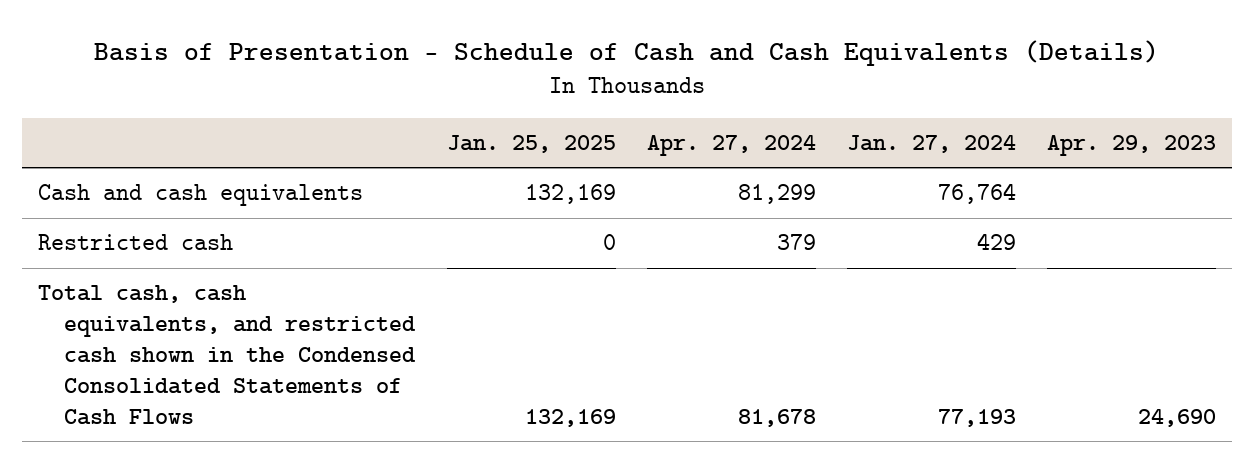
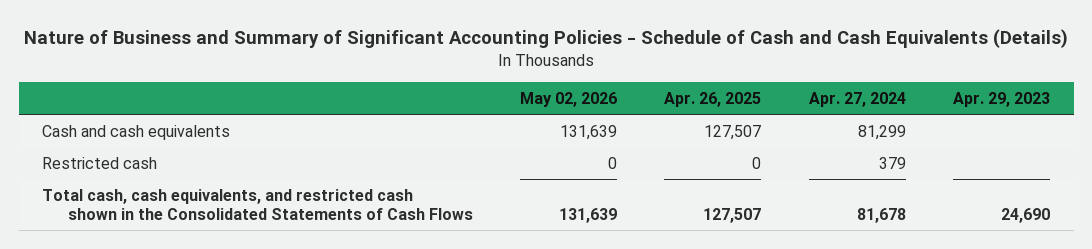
[94,40,1160,67] Basis of Presentation - Schedule of Cash and Cash Equivalents (Details) -> [24,28,1069,48] Nature of Business and Summary of Significant Accounting Policies - Schedule of Cash and Cash Equivalents (Details)
[446,135,616,154] Jan. 25, 2025 -> none
[847,135,1017,154] Jan. 27, 2024 -> none
none -> [519,91,617,107] May 02, 2026
none -> [664,91,762,107] Apr. 26, 2025
[38,285,417,425] Total cash, cash equivalents, and restricted cash shown in the Condensed Consolidated Statements of Cash Flows -> [42,188,473,221] Total cash, cash equivalents, and restricted cash shown in the Consolidated Statements of Cash Flows

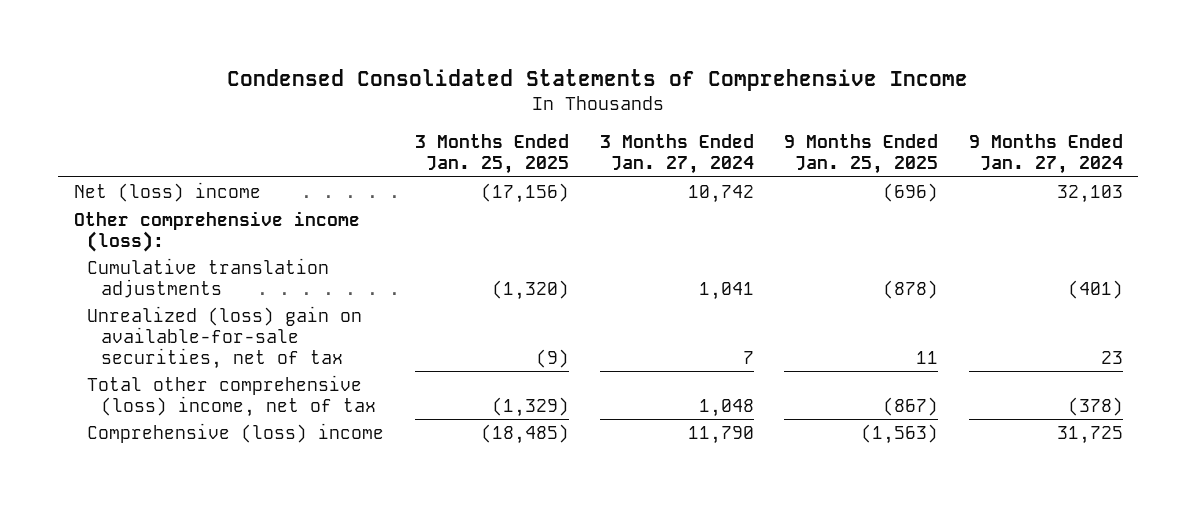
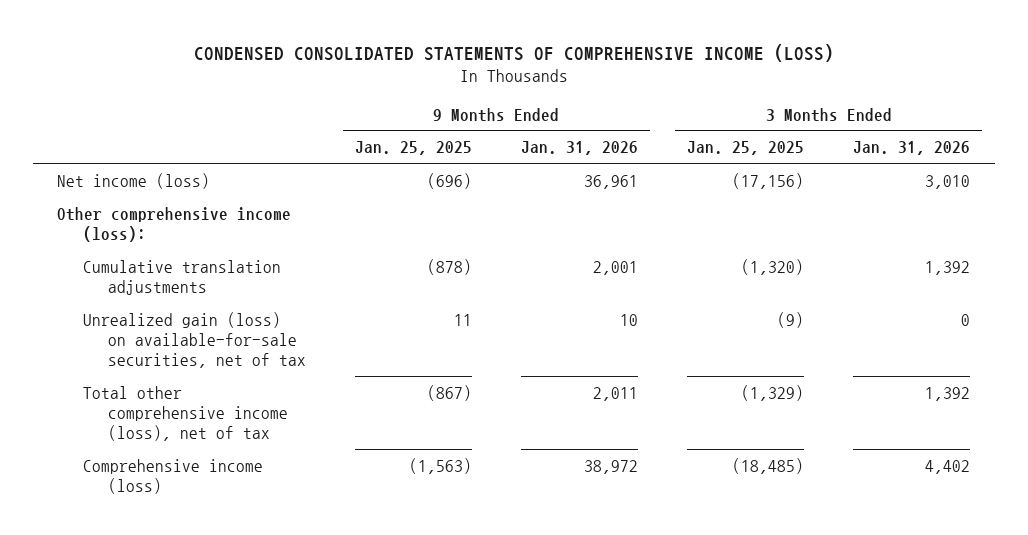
[227,69,969,92] Condensed Consolidated Statements of Comprehensive Income -> [193,43,834,62] CONDENSED CONSOLIDATED STATEMENTS OF COMPREHENSIVE INCOME (LOSS)
[599,134,754,174] 3 Months Ended Jan. 27, 2024 -> none
[968,134,1123,174] 9 Months Ended Jan. 27, 2024 -> none
none -> [520,141,638,156] Jan. 31, 2026
none -> [853,141,971,156] Jan. 31, 2026
[73,182,261,203] Net (loss) income -> [57,172,211,189] Net income (loss)
[87,306,363,369] Unrealized (loss) gain on available-for-sale securities, net of tax -> [82,311,306,368] Unrealized gain (loss) on available-for-sale securities, net of tax
[87,375,377,417] Total other comprehensive (loss) income, net of tax -> [82,385,288,441] Total other comprehensive income (loss), net of tax
[87,423,385,444] Comprehensive (loss) income -> [82,458,263,494] Comprehensive income (loss)

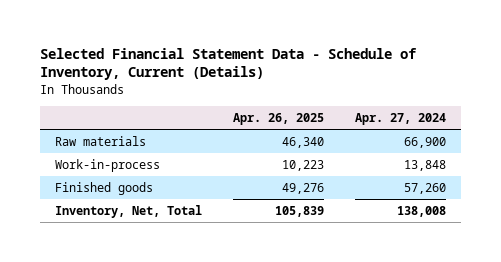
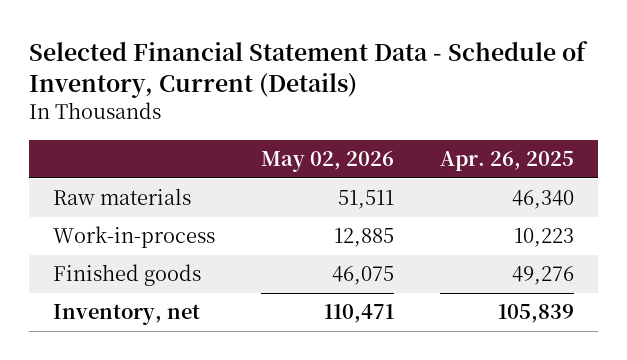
[354,113,446,126] Apr. 27, 2024 -> none
none -> [261,150,395,172] May 02, 2026
[55,204,203,218] Inventory, Net, Total -> [52,304,200,326] Inventory, net

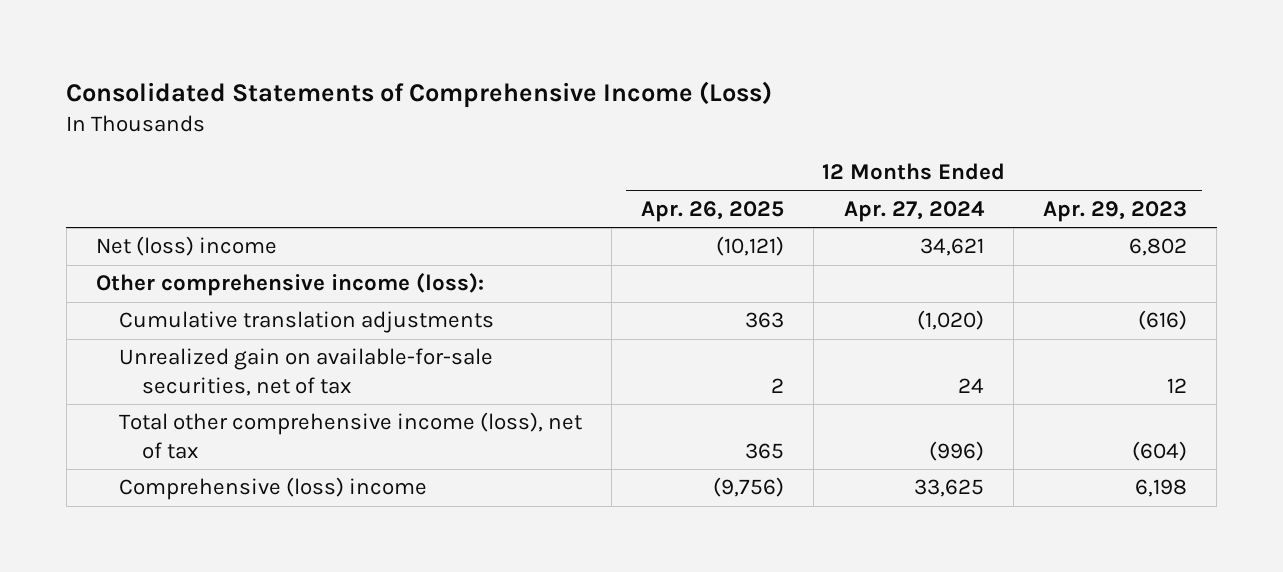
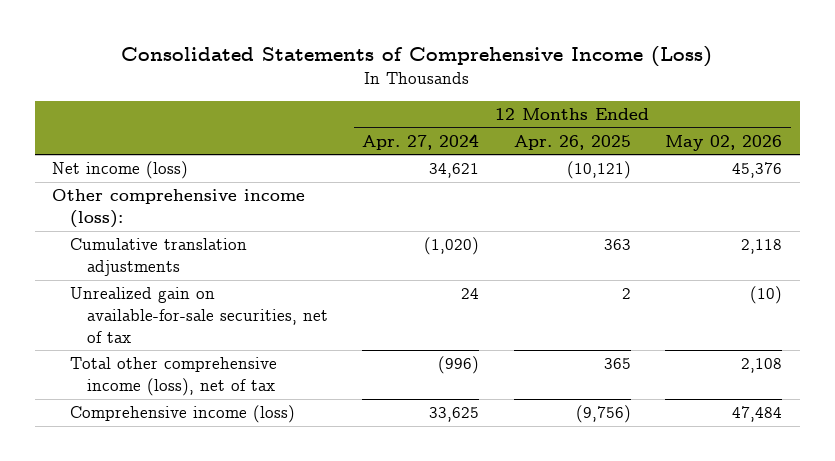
[1042,200,1187,222] Apr. 29, 2023 -> none
none -> [665,134,783,151] May 02, 2026
[96,236,278,257] Net (loss) income -> [52,161,189,180] Net income (loss)
[118,477,427,501] Comprehensive (loss) income -> [69,405,295,424] Comprehensive income (loss)

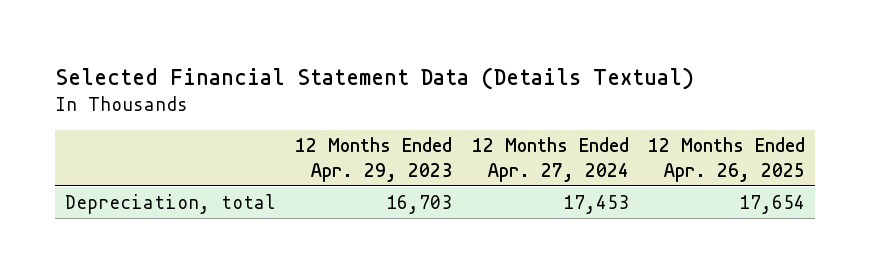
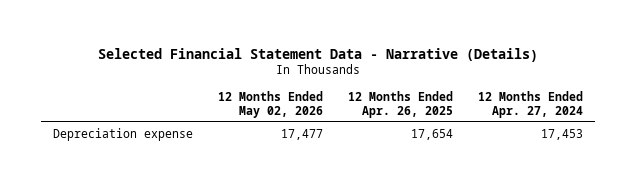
[55,66,695,90] Selected Financial Statement Data (Details Textual) -> [98,47,539,62] Selected Financial Statement Data - Narrative (Details)
[295,137,453,182] 12 Months Ended Apr. 29, 2023 -> none
none -> [218,91,324,118] 12 Months Ended May 02, 2026
[64,194,276,215] Depreciation, total -> [53,128,194,142] Depreciation expense

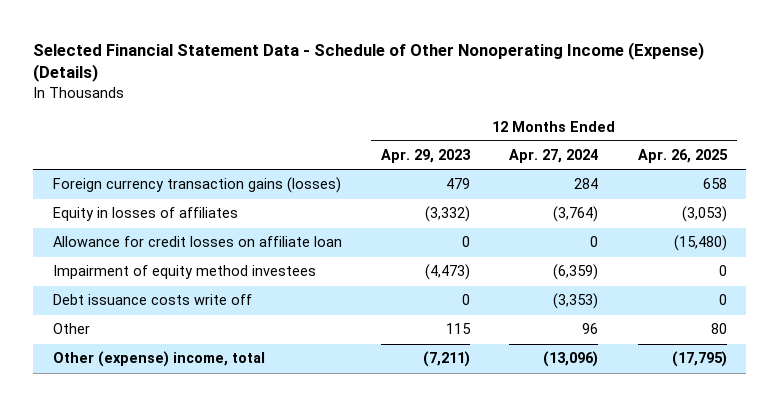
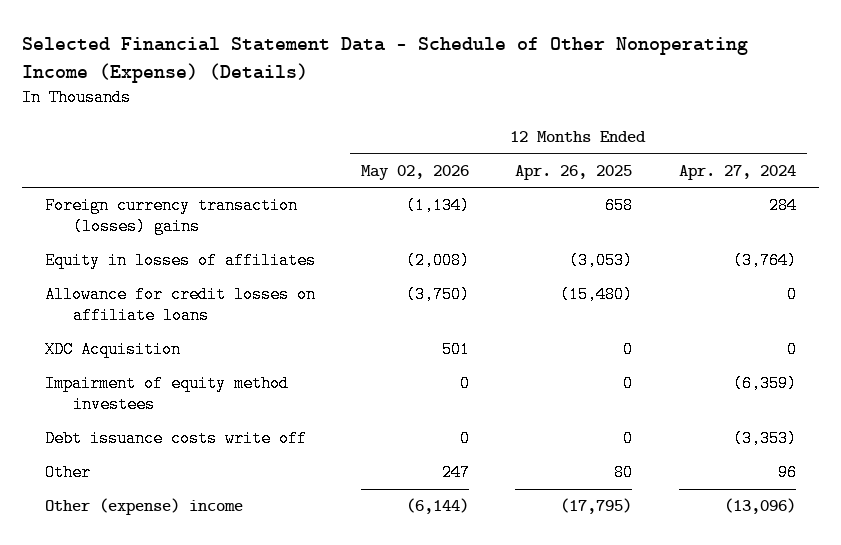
[381,149,472,164] Apr. 29, 2023 -> none
none -> [361,164,470,180] May 02, 2026
[52,177,341,194] Foreign currency transaction gains (losses) -> [44,197,298,236] Foreign currency transaction (losses) gains
[52,236,342,248] Allowance for credit losses on affiliate loan -> [44,286,316,325] Allowance for credit losses on affiliate loans
none -> [44,341,181,359] XDC Acquisition
[52,351,265,368] Other (expense) income, total -> [44,498,243,516] Other (expense) income

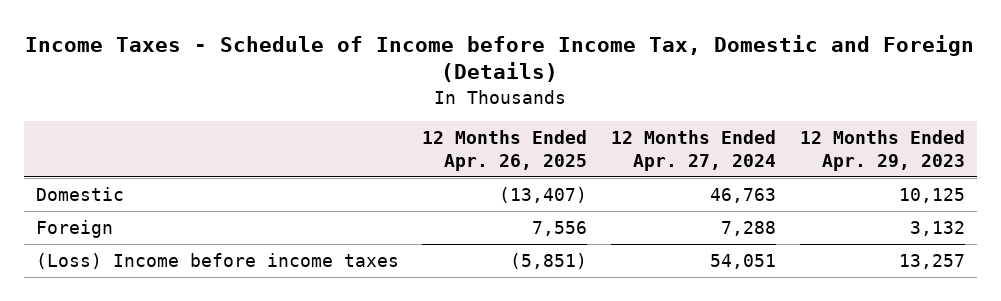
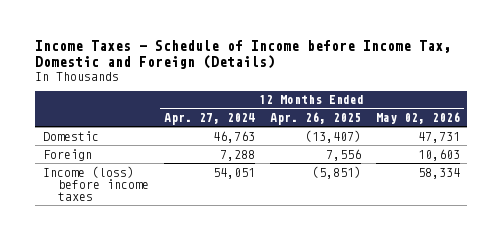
[799,130,965,172] 12 Months Ended Apr. 29, 2023 -> none
none -> [375,112,460,125] May 02, 2026
[35,252,399,269] (Loss) Income before income taxes -> [42,165,150,202] Income (loss) before income taxes

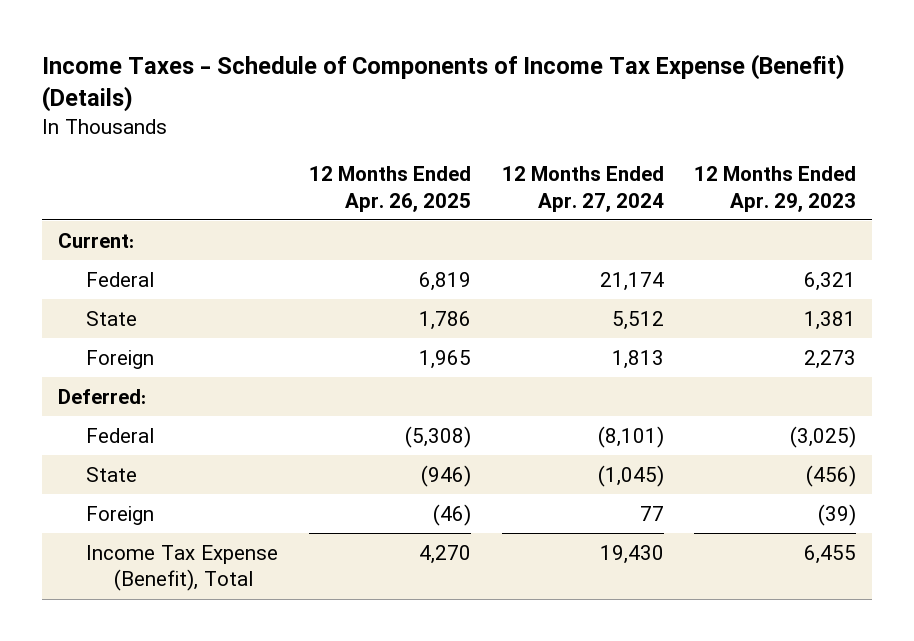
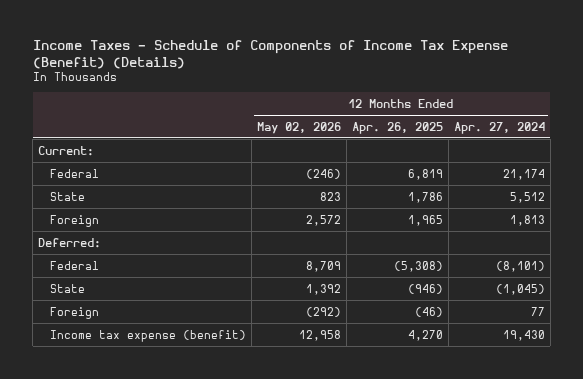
[694,166,857,212] 12 Months Ended Apr. 29, 2023 -> none
none -> [256,121,341,134] May 02, 2026
[85,544,278,592] Income Tax Expense (Benefit), Total -> [49,329,246,342] Income tax expense (benefit)

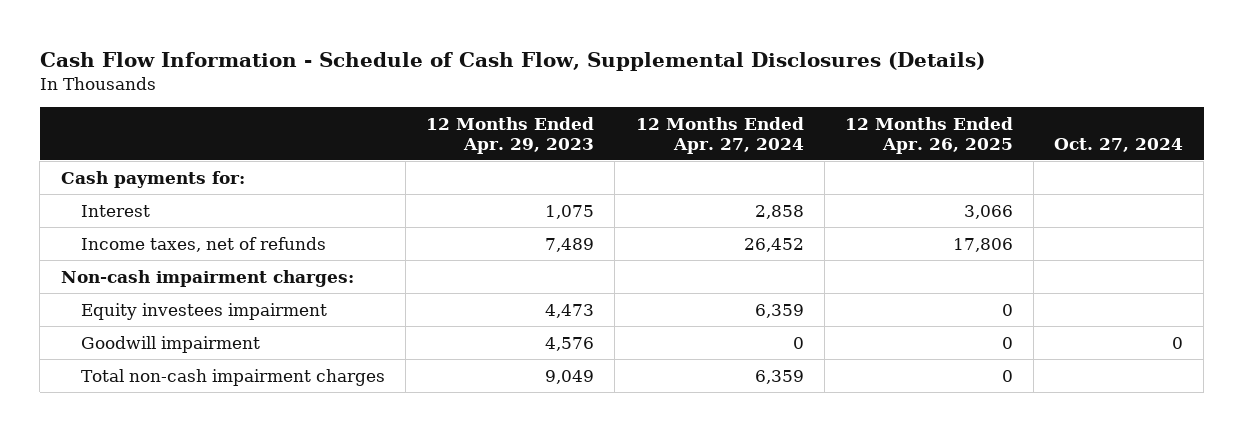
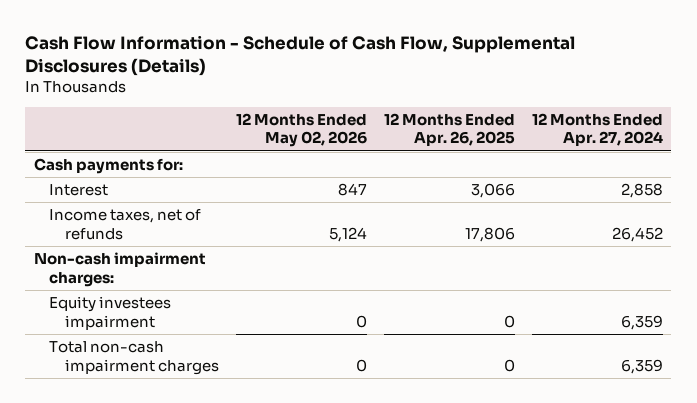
[426,116,595,155] 12 Months Ended Apr. 29, 2023 -> none
[1053,138,1183,153] Oct. 27, 2024 -> none
none -> [235,112,367,148] 12 Months Ended May 02, 2026
[81,335,261,353] Goodwill impairment -> none

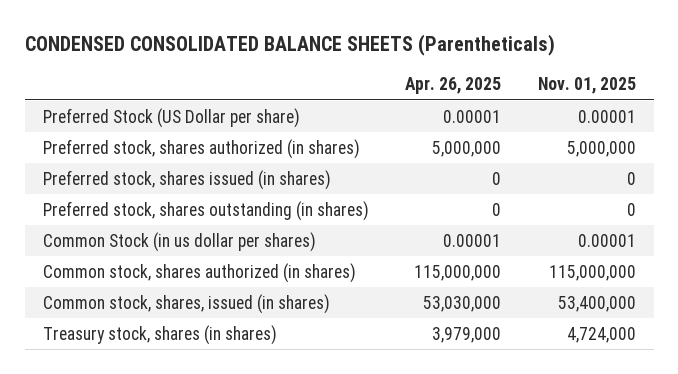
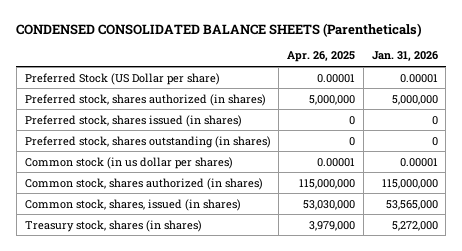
[537,77,636,95] Nov. 01, 2025 -> none
none -> [371,51,438,62] Jan. 31, 2026
[42,231,316,252] Common Stock (in us dollar per shares) -> [24,156,233,169] Common stock (in us dollar per shares)

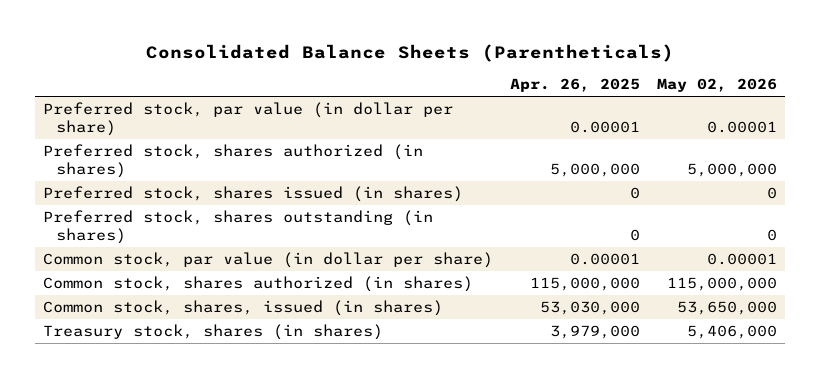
[16,22,423,37] CONDENSED CONSOLIDATED BALANCE SHEETS (Parentheticals) -> [146,43,675,62] Consolidated Balance Sheets (Parentheticals)
[371,51,438,62] Jan. 31, 2026 -> none
none -> [656,78,777,93] May 02, 2026
[24,72,220,85] Preferred Stock (US Dollar per share) -> [43,102,454,136] Preferred stock, par value (in dollar per share)
[24,156,233,169] Common stock (in us dollar per shares) -> [43,252,494,269] Common stock, par value (in dollar per share)

